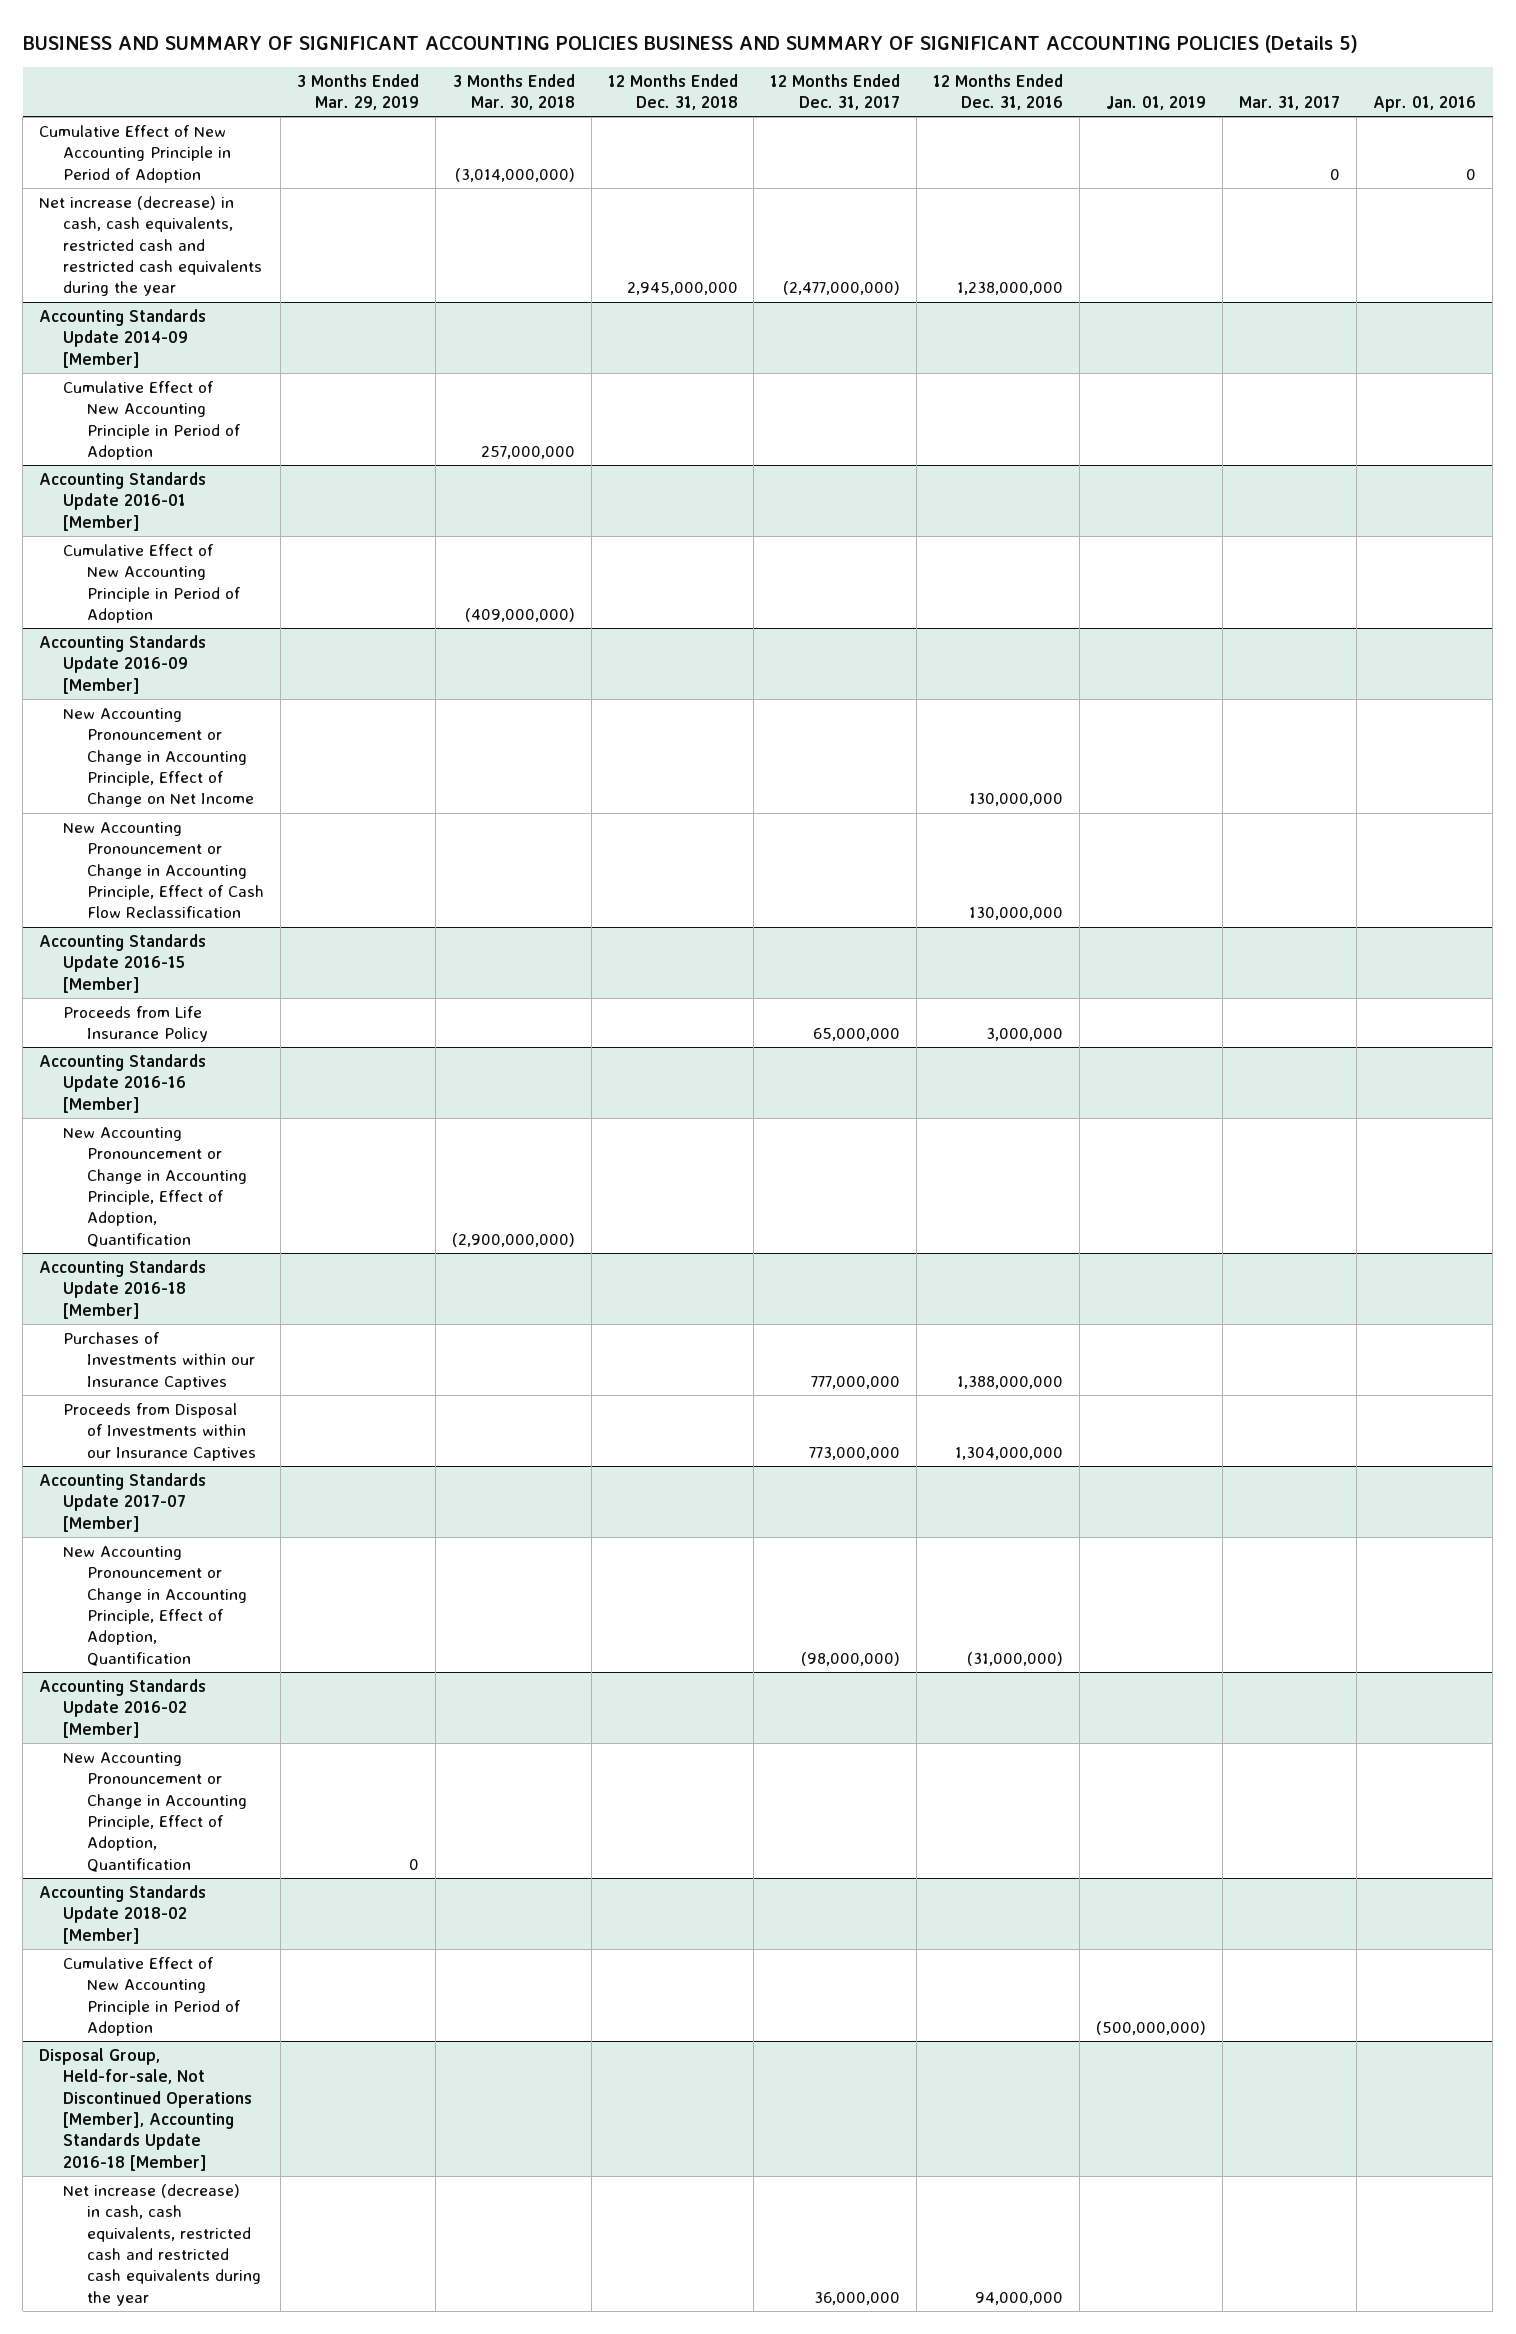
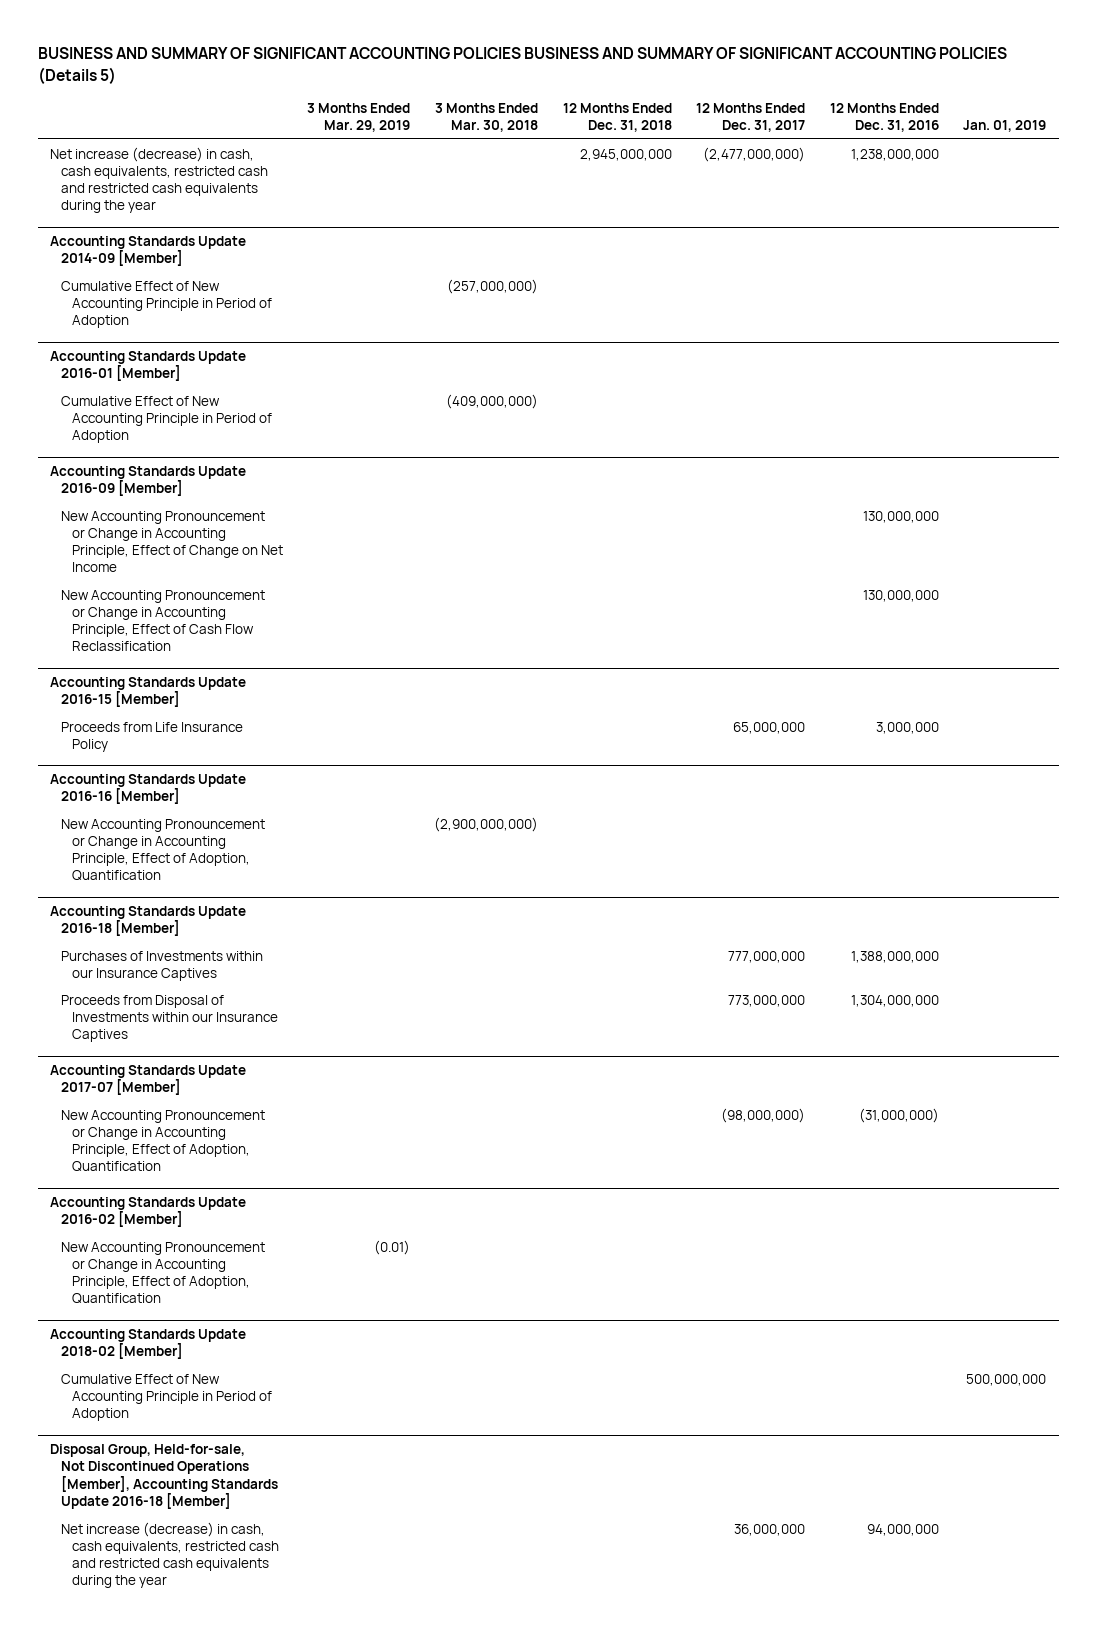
[1239,96,1341,111] Mar. 31, 2017 -> none
[1373,96,1477,113] Apr. 01, 2016 -> none
[39,124,231,183] Cumulative Effect of New Accounting Principle in Period of Adoption -> none
[480,446,575,460] 257,000,000 -> [447,278,539,294] (257,000,000)
[408,1858,419,1870] 0 -> [373,1239,410,1255] (0.01)
[1096,2021,1207,2036] (500,000,000) -> [966,1373,1047,1386] 500,000,000

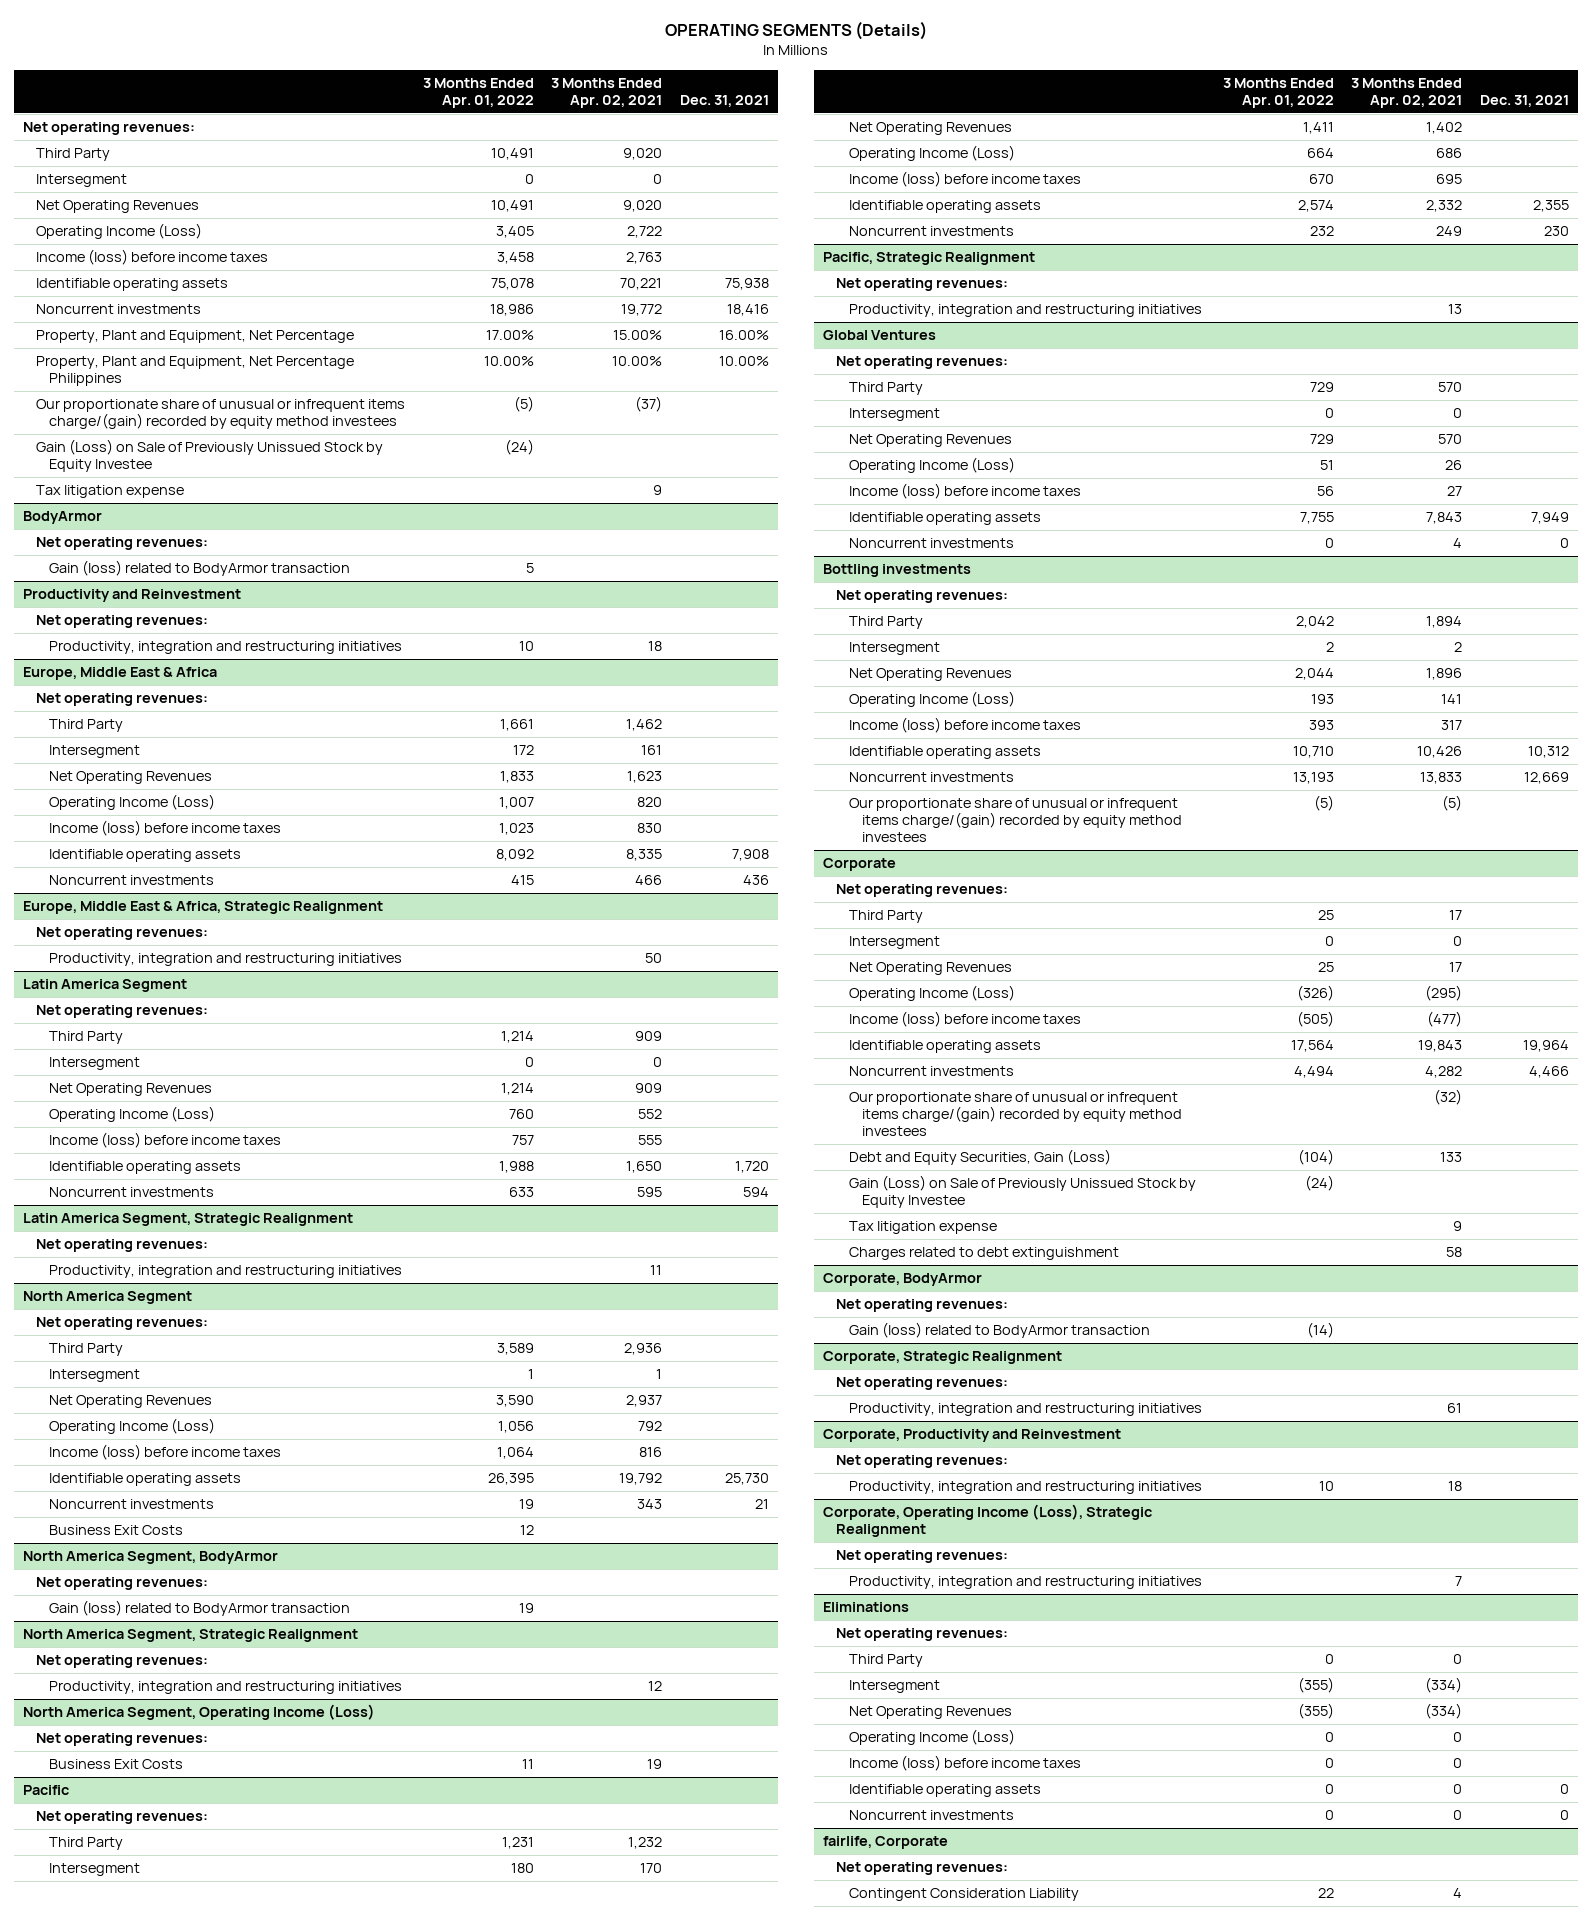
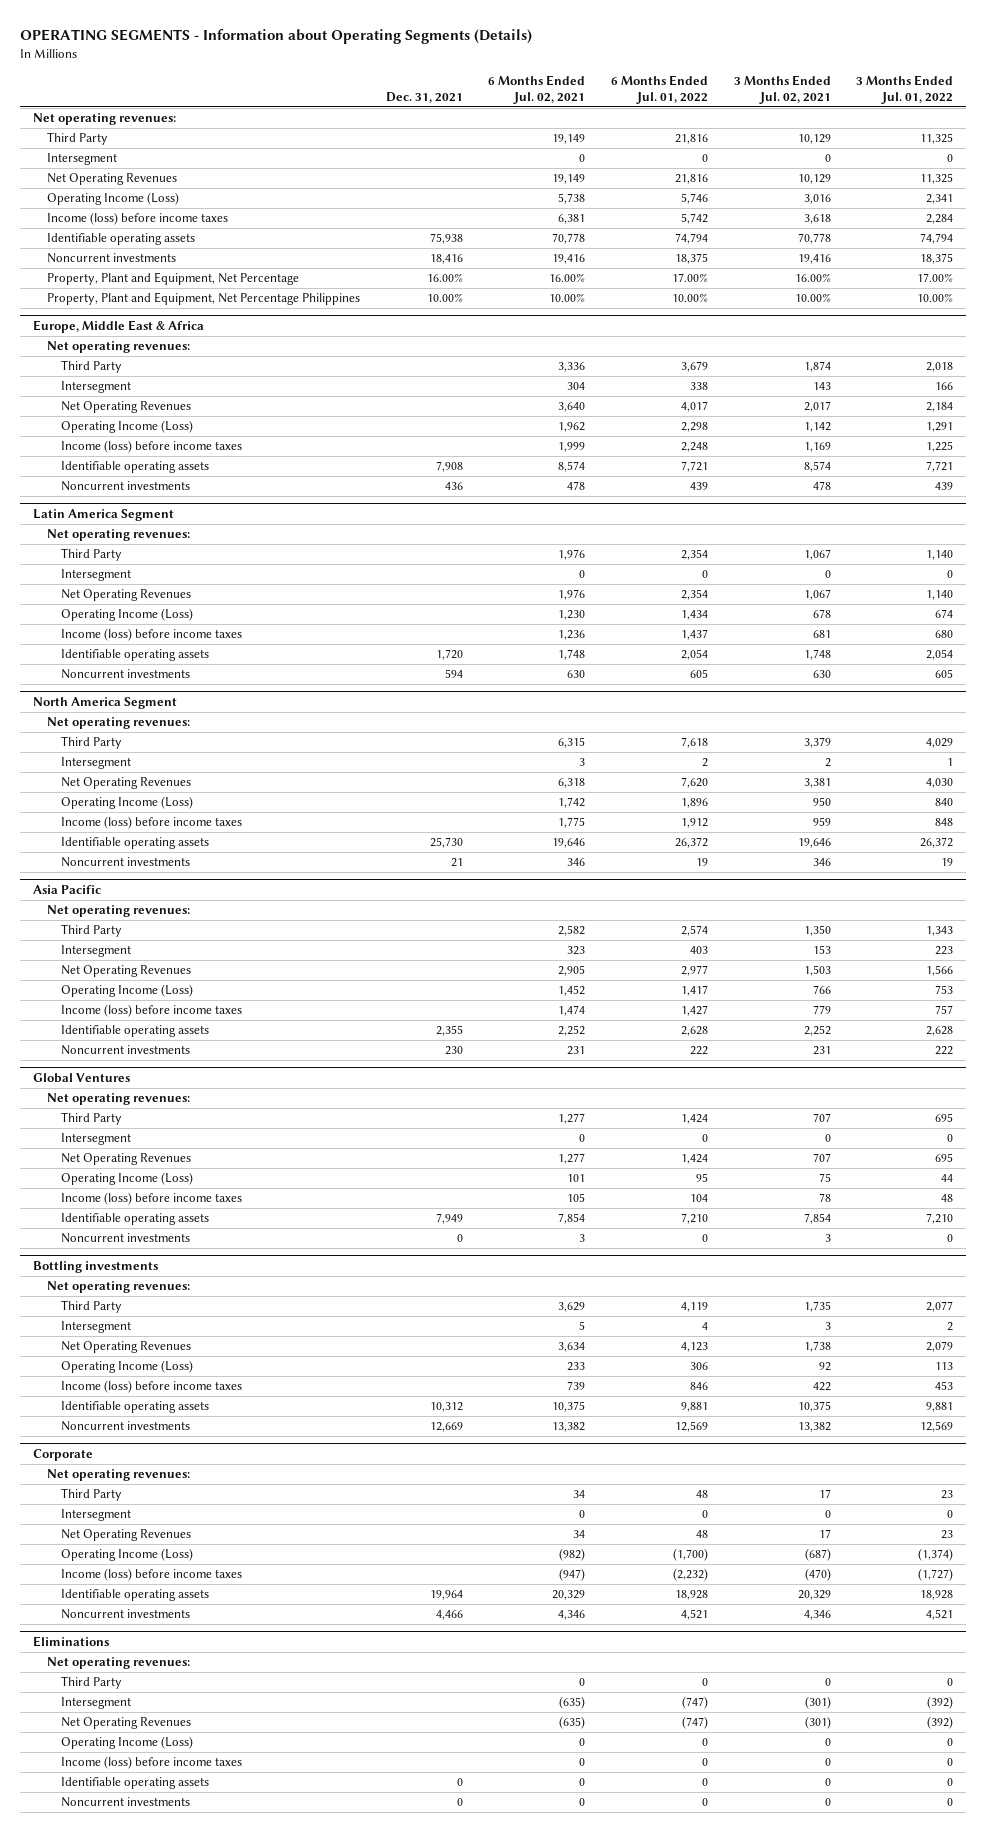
[664,20,927,40] OPERATING SEGMENTS (Details) -> [19,29,532,45] OPERATING SEGMENTS - Information about Operating Segments (Details)
[422,77,534,108] 3 Months Ended Apr. 01, 2022 -> none
[551,77,663,108] 3 Months Ended Apr. 02, 2021 -> none
none -> [488,75,586,104] 6 Months Ended Jul. 02, 2021
none -> [611,75,709,104] 6 Months Ended Jul. 01, 2022
none -> [733,75,831,104] 3 Months Ended Jul. 02, 2021
none -> [856,75,954,104] 3 Months Ended Jul. 01, 2022
[35,399,405,430] Our proportionate share of unusual or infrequent items charge/(gain) recorded by equity method investees -> none
[35,439,383,473] Gain (Loss) on Sale of Previously Unissued Stock by Equity Investee -> none
[35,485,184,499] Tax litigation expense -> none
[22,511,102,525] BodyArmor -> none
[35,537,208,551] Net operating revenues: -> none
[49,560,351,577] Gain (loss) related to BodyArmor transaction -> none
[22,589,241,603] Productivity and Reinvestment -> none
[35,615,208,629] Net operating revenues: -> none
[49,641,403,655] Productivity, integration and restructuring initiatives -> none
[22,901,383,915] Europe, Middle East & Africa, Strategic Realignment -> none
[35,927,208,941] Net operating revenues: -> none
[49,953,403,967] Productivity, integration and restructuring initiatives -> none
[22,1213,353,1227] Latin America Segment, Strategic Realignment -> none
[35,1239,208,1253] Net operating revenues: -> none
[49,1265,403,1279] Productivity, integration and restructuring initiatives -> none
[49,1525,184,1536] Business Exit Costs -> none
[22,1551,278,1565] North America Segment, BodyArmor -> none
[35,1577,208,1591] Net operating revenues: -> none
[49,1600,351,1617] Gain (loss) related to BodyArmor transaction -> none
[22,1629,358,1643] North America Segment, Strategic Realignment -> none
[35,1655,208,1669] Net operating revenues: -> none
[49,1681,403,1695] Productivity, integration and restructuring initiatives -> none
[22,1704,375,1721] North America Segment, Operating Income (Loss) -> none
[35,1733,208,1747] Net operating revenues: -> none
[49,1759,184,1770] Business Exit Costs -> none
[22,1785,69,1796] Pacific -> [32,885,101,895] Asia Pacific
[822,252,1035,266] Pacific, Strategic Realignment -> none
[835,278,1008,292] Net operating revenues: -> none
[848,304,1202,318] Productivity, integration and restructuring initiatives -> none
[848,798,1183,843] Our proportionate share of unusual or infrequent items charge/(gain) recorded by equity method investees -> none
[848,1092,1183,1137] Our proportionate share of unusual or infrequent items charge/(gain) recorded by equity method investees -> none
[848,1149,1111,1166] Debt and Equity Securities, Gain (Loss) -> none
[848,1175,1196,1209] Gain (Loss) on Sale of Previously Unissued Stock by Equity Investee -> none
[848,1221,997,1235] Tax litigation expense -> none
[848,1247,1119,1261] Charges related to debt extinguishment -> none
[822,1273,982,1287] Corporate, BodyArmor -> none
[835,1299,1008,1313] Net operating revenues: -> none
[848,1322,1150,1339] Gain (loss) related to BodyArmor transaction -> none
[822,1351,1062,1365] Corporate, Strategic Realignment -> none
[835,1377,1008,1391] Net operating revenues: -> none
[848,1403,1202,1417] Productivity, integration and restructuring initiatives -> none
[822,1429,1121,1443] Corporate, Productivity and Reinvestment -> none
[835,1455,1008,1469] Net operating revenues: -> none
[848,1481,1202,1495] Productivity, integration and restructuring initiatives -> none
[822,1504,1152,1538] Corporate, Operating Income (Loss), Strategic Realignment -> none
[835,1550,1008,1564] Net operating revenues: -> none
[848,1576,1202,1590] Productivity, integration and restructuring initiatives -> none
[822,1836,948,1850] fairlife, Corporate -> none
[835,1862,1008,1876] Net operating revenues: -> none
[848,1888,1079,1902] Contingent Consideration Liability -> none

